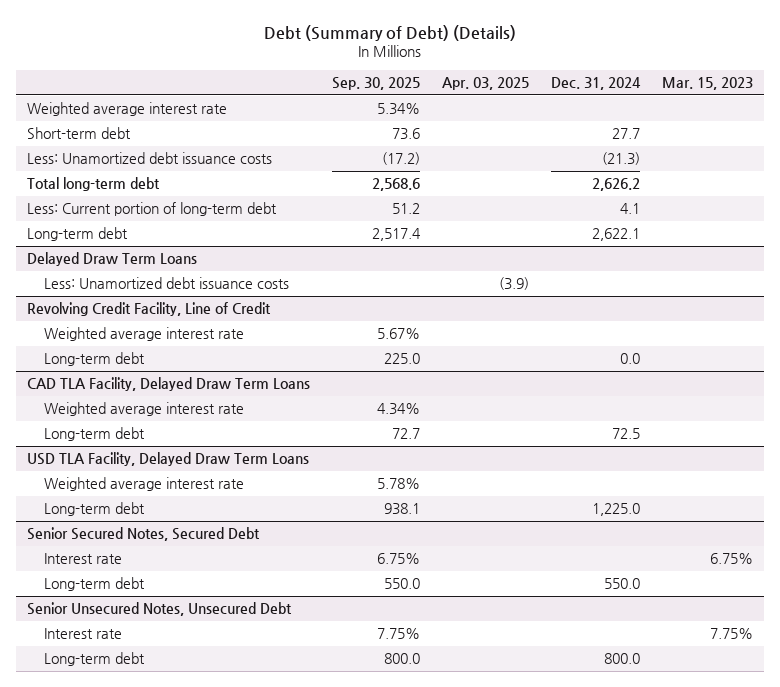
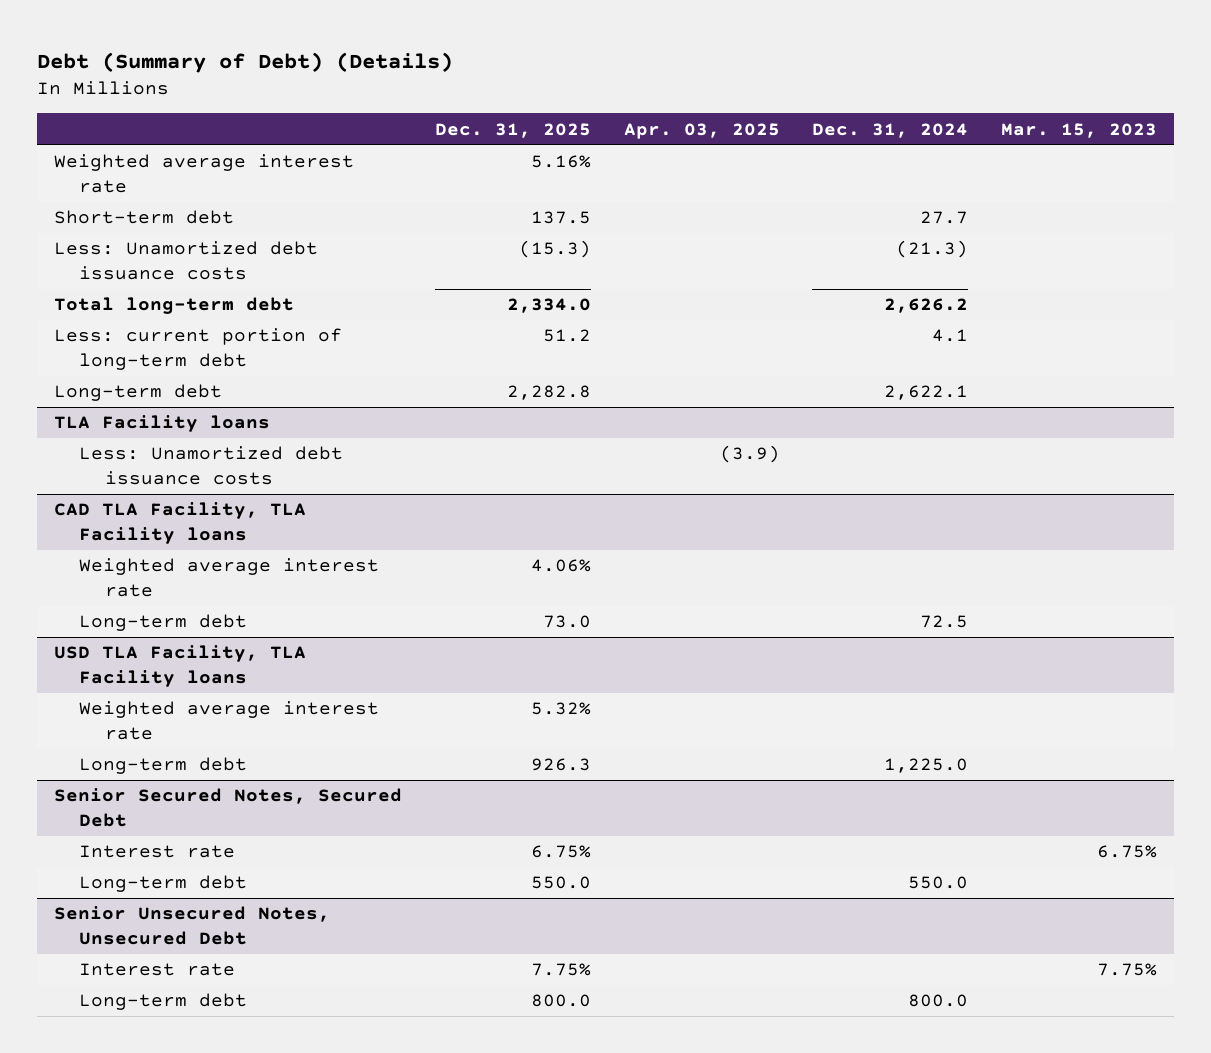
[332,77,421,91] Sep. 30, 2025 -> none
none -> [434,122,591,138] Dec. 31, 2025
[27,202,278,217] Less: Current portion of long-term debt -> [53,328,342,371] Less: current portion of long-term debt
[27,252,198,267] Delayed Draw Term Loans -> [53,415,270,433] TLA Facility loans
[27,302,272,317] Revolving Credit Facility, Line of Credit -> none
[44,327,245,342] Weighted average interest rate -> none
[44,352,146,367] Long-term debt -> none
[27,377,311,392] CAD TLA Facility, Delayed Draw Term Loans -> [53,502,306,545] CAD TLA Facility, TLA Facility loans
[27,452,310,467] USD TLA Facility, Delayed Draw Term Loans -> [53,645,306,688] USD TLA Facility, TLA Facility loans

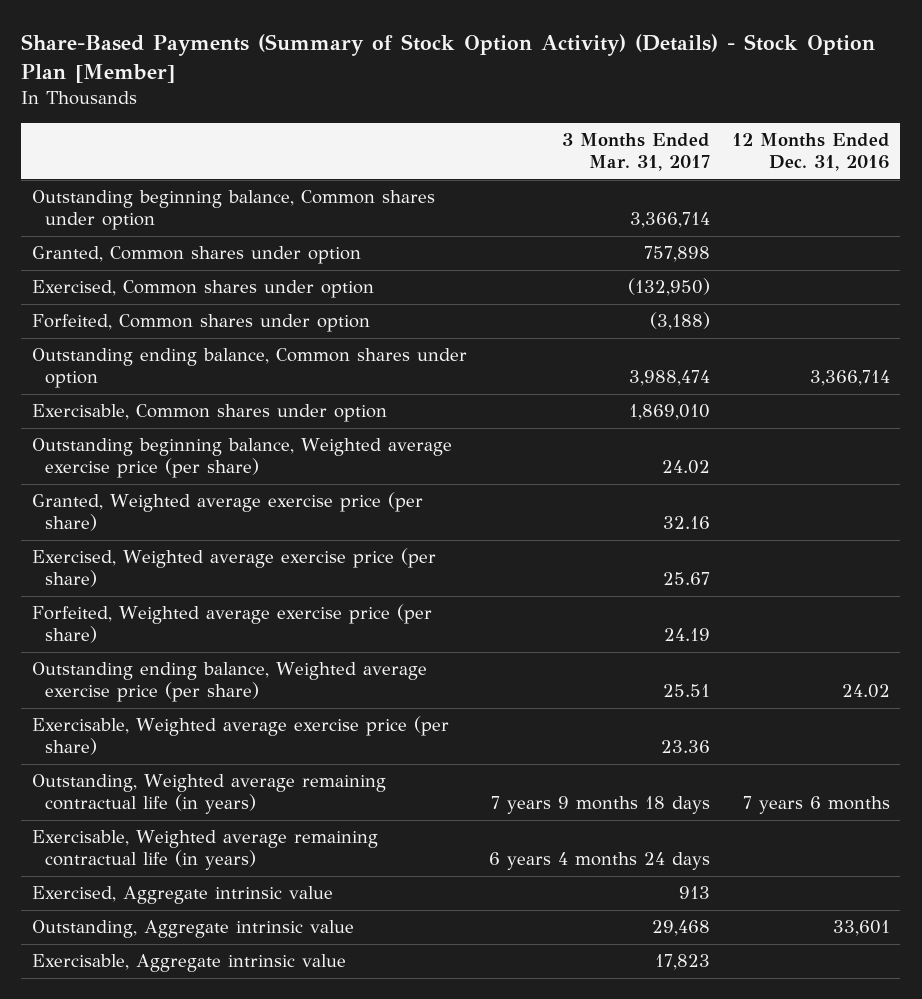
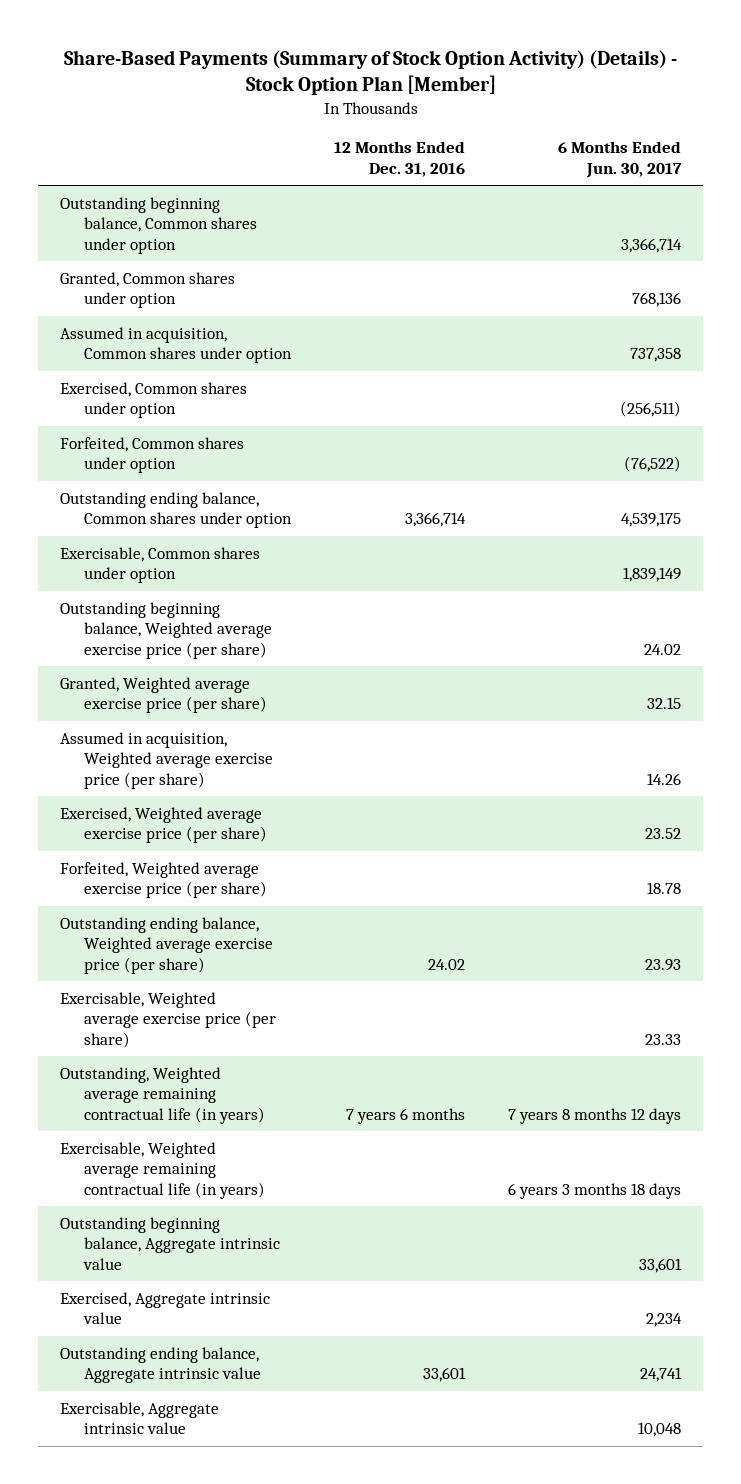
[561,133,710,172] 3 Months Ended Mar. 31, 2017 -> none
none -> [558,141,683,179] 6 Months Ended Jun. 30, 2017
none -> [59,326,292,364] Assumed in acquisition, Common shares under option
none -> [59,731,273,790] Assumed in acquisition, Weighted average exercise price (per share)
none -> [59,1216,280,1271] Outstanding beginning balance, Aggregate intrinsic value
[31,920,354,939] Outstanding, Aggregate intrinsic value -> [59,1346,261,1384] Outstanding ending balance, Aggregate intrinsic value

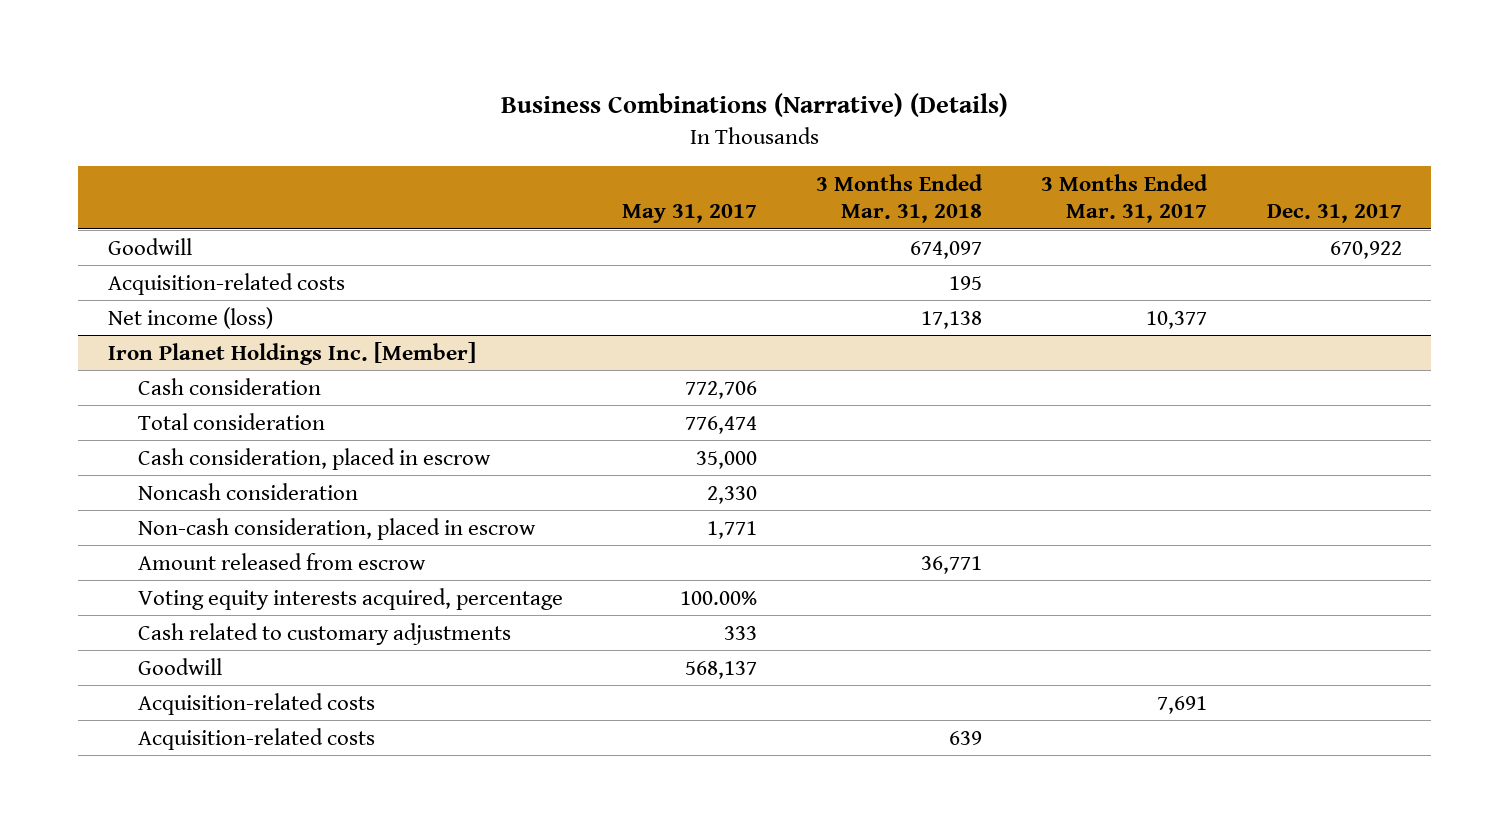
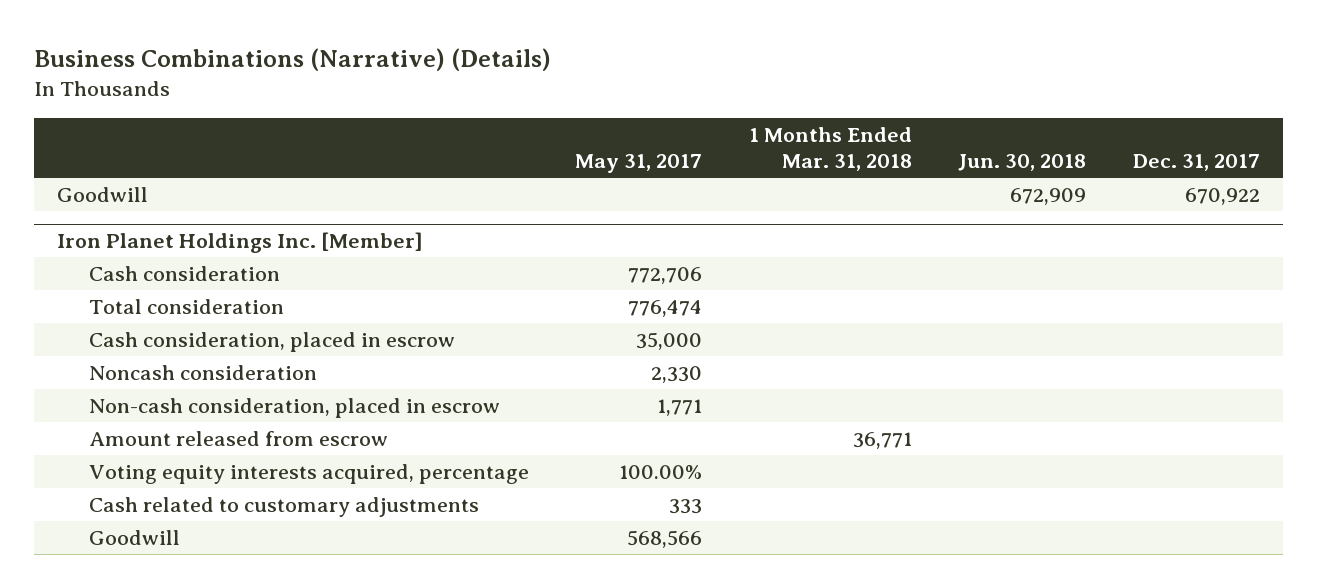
[816,173,984,224] 3 Months Ended Mar. 31, 2018 -> none
[1041,173,1209,224] 3 Months Ended Mar. 31, 2017 -> none
none -> [748,126,912,172] 1 Months Ended Mar. 31, 2018
none -> [958,154,1087,172] Jun. 30, 2018
[107,272,345,295] Acquisition-related costs -> none
[107,306,273,329] Net income (loss) -> none
[137,692,375,715] Acquisition-related costs -> none
[137,727,375,750] Acquisition-related costs -> none
[685,660,758,679] 568,137 -> [627,529,703,548] 568,566

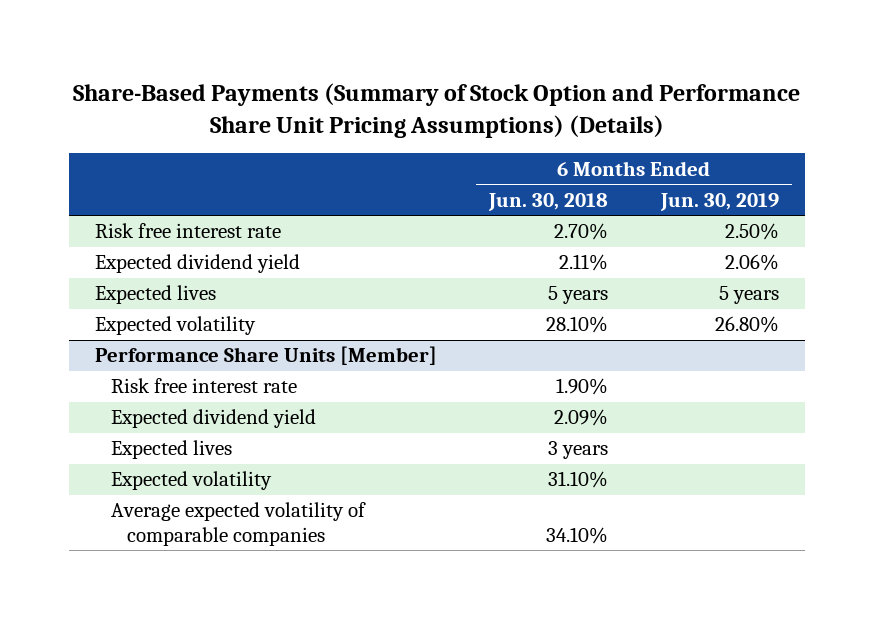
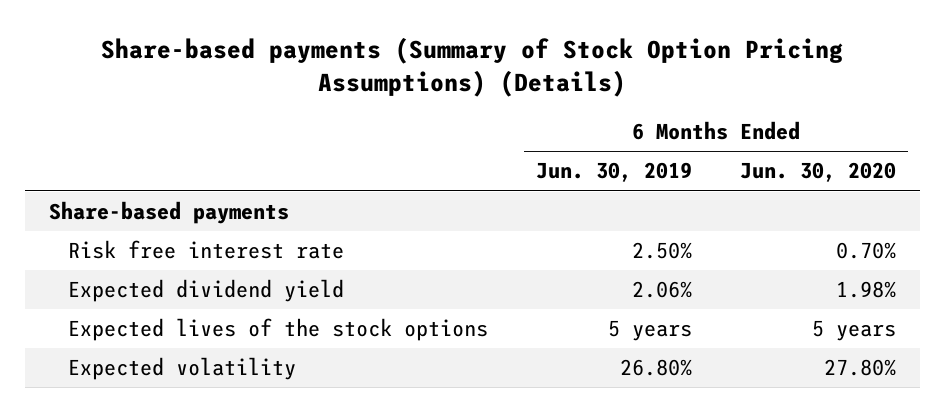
[72,82,800,138] Share-Based Payments (Summary of Stock Option and Performance Share Unit Pricing Assumptions) (Details) -> [101,36,844,97] Share-based payments (Summary of Stock Option Pricing Assumptions) (Details)
[488,192,609,211] Jun. 30, 2018 -> none
none -> [739,162,896,183] Jun. 30, 2020
none -> [48,201,289,225] Share-based payments
[95,285,217,305] Expected lives -> [67,318,488,342] Expected lives of the stock options
[95,346,438,366] Performance Share Units [Member] -> none
[111,378,298,394] Risk free interest rate -> none
[111,409,317,429] Expected dividend yield -> none
[111,440,233,460] Expected lives -> none
[111,471,273,491] Expected volatility -> none
[111,502,367,546] Average expected volatility of comparable companies -> none

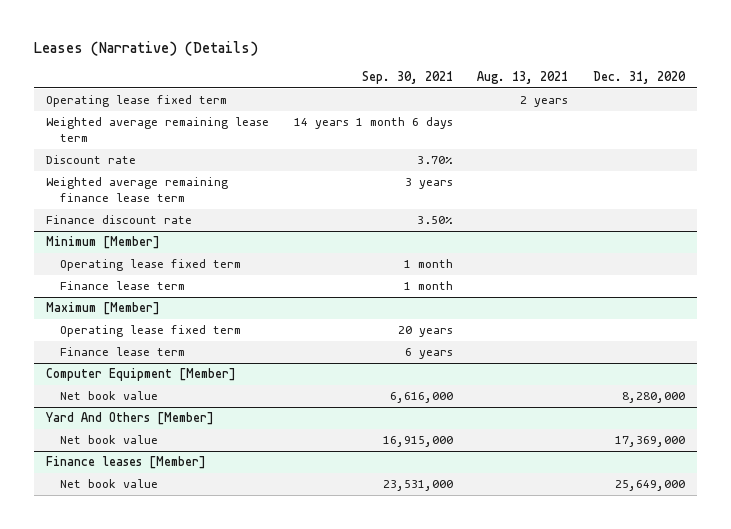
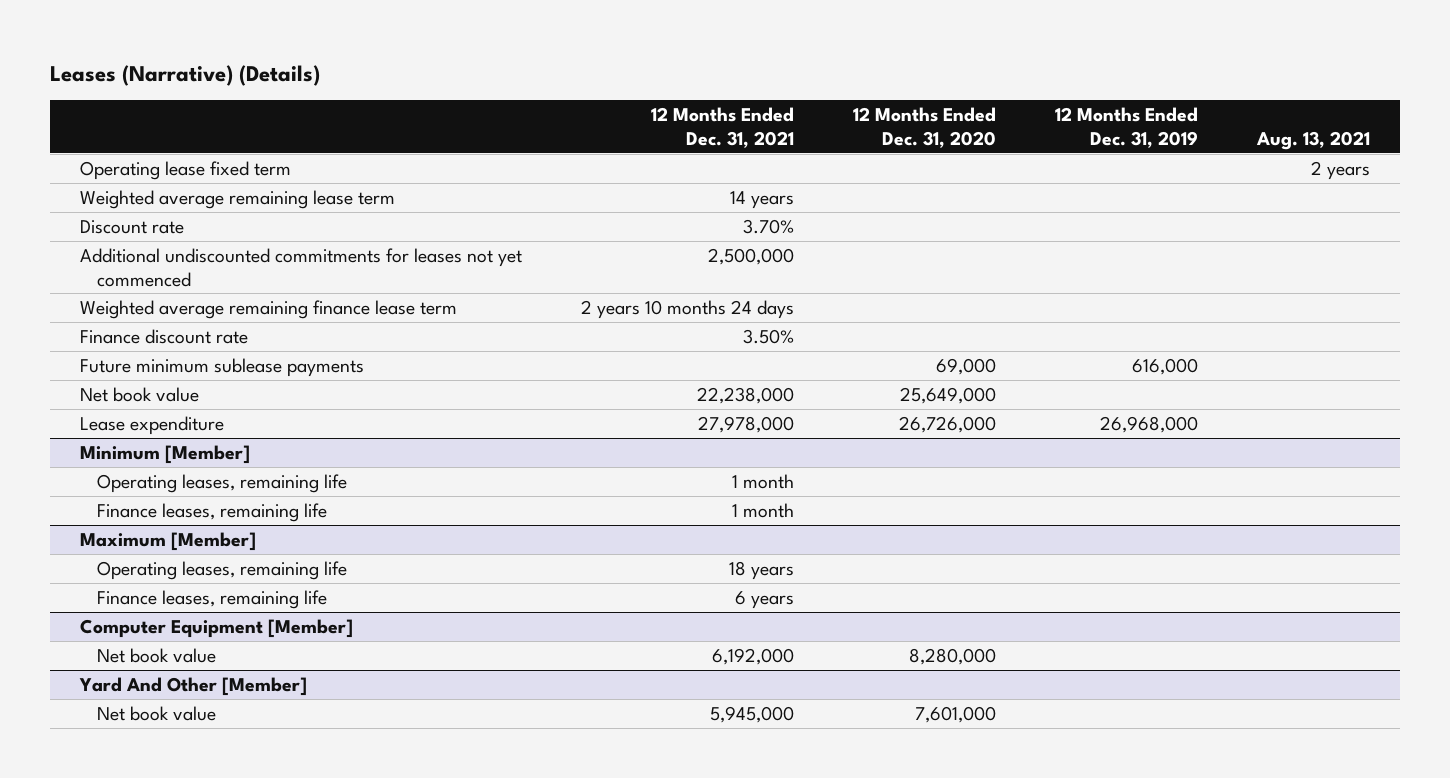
[361,70,453,84] Sep. 30, 2021 -> none
[593,70,687,84] Dec. 31, 2020 -> none
none -> [650,107,794,148] 12 Months Ended Dec. 31, 2021
none -> [852,107,996,148] 12 Months Ended Dec. 31, 2020
none -> [1055,107,1199,148] 12 Months Ended Dec. 31, 2019
none -> [79,247,522,287] Additional undiscounted commitments for leases not yet commenced
none -> [79,357,364,377] Future minimum sublease payments
none -> [79,386,199,402] Net book value
none -> [79,415,224,435] Lease expenditure
[60,259,242,272] Operating lease fixed term -> none
[60,281,186,291] Finance lease term -> none
none -> [97,473,348,493] Operating leases, remaining life
none -> [97,502,328,522] Finance leases, remaining life
[60,325,242,338] Operating lease fixed term -> none
[60,347,186,357] Finance lease term -> none
none -> [97,560,348,580] Operating leases, remaining life
none -> [97,589,328,609] Finance leases, remaining life
[44,412,214,426] Yard And Others [Member] -> [78,676,307,696] Yard And Other [Member]
[45,456,206,470] Finance leases [Member] -> none
[60,479,159,489] Net book value -> none

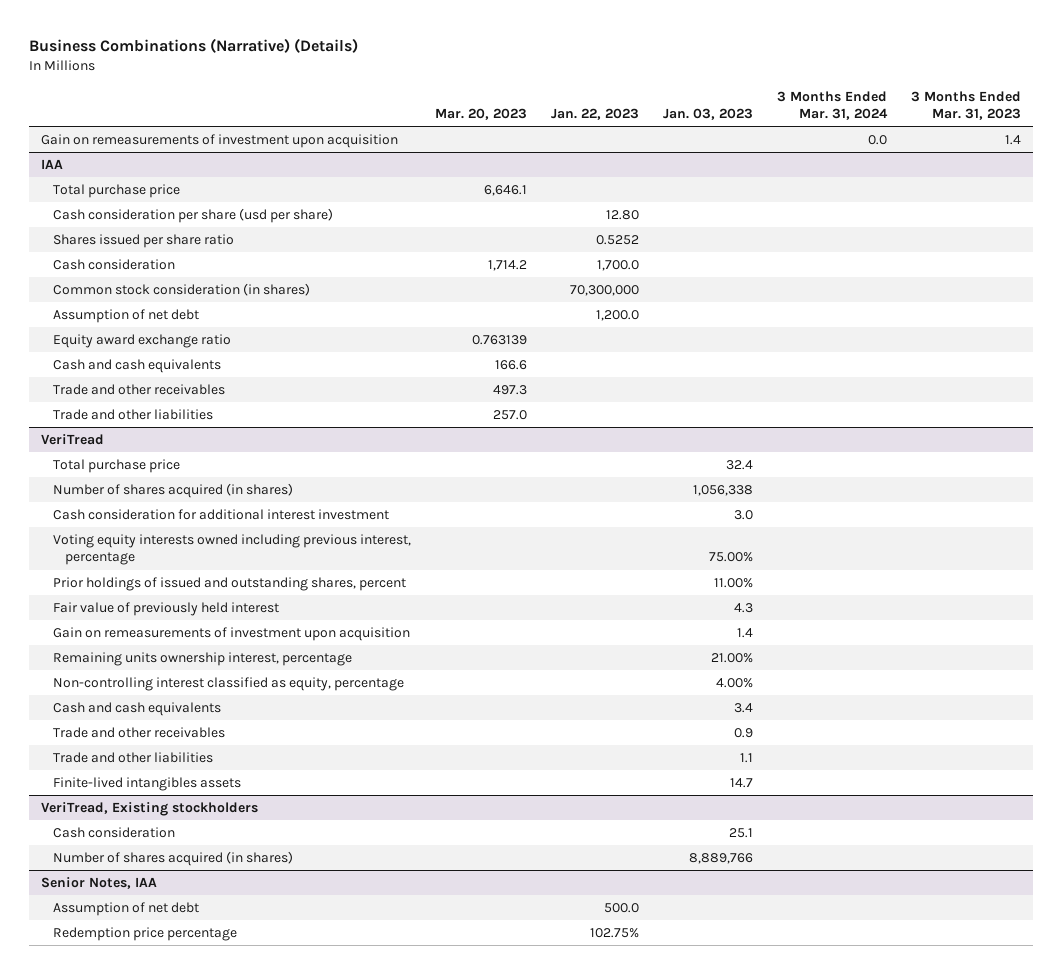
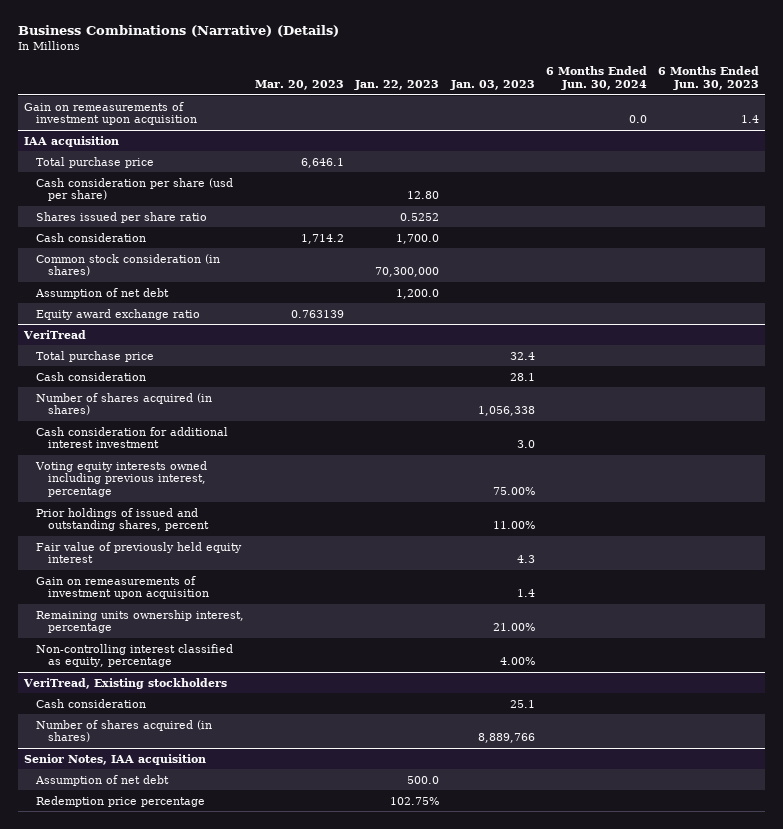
[776,90,888,120] 3 Months Ended Mar. 31, 2024 -> none
[910,90,1021,120] 3 Months Ended Mar. 31, 2023 -> none
none -> [546,66,648,91] 6 Months Ended Jun. 30, 2024
none -> [658,66,760,91] 6 Months Ended Jun. 30, 2023
[41,158,64,169] IAA -> [23,135,119,147] IAA acquisition
[53,358,222,373] Cash and cash equivalents -> none
[53,383,226,395] Trade and other receivables -> none
[53,408,214,420] Trade and other liabilities -> none
none -> [35,371,146,381] Cash consideration
[53,601,280,616] Fair value of previously held interest -> [35,541,242,564] Fair value of previously held equity interest
[53,701,222,716] Cash and cash equivalents -> none
[53,726,226,738] Trade and other receivables -> none
[53,751,214,763] Trade and other liabilities -> none
[53,776,242,791] Finite-lived intangibles assets -> none
[41,876,158,889] Senior Notes, IAA -> [23,753,206,765] Senior Notes, IAA acquisition

